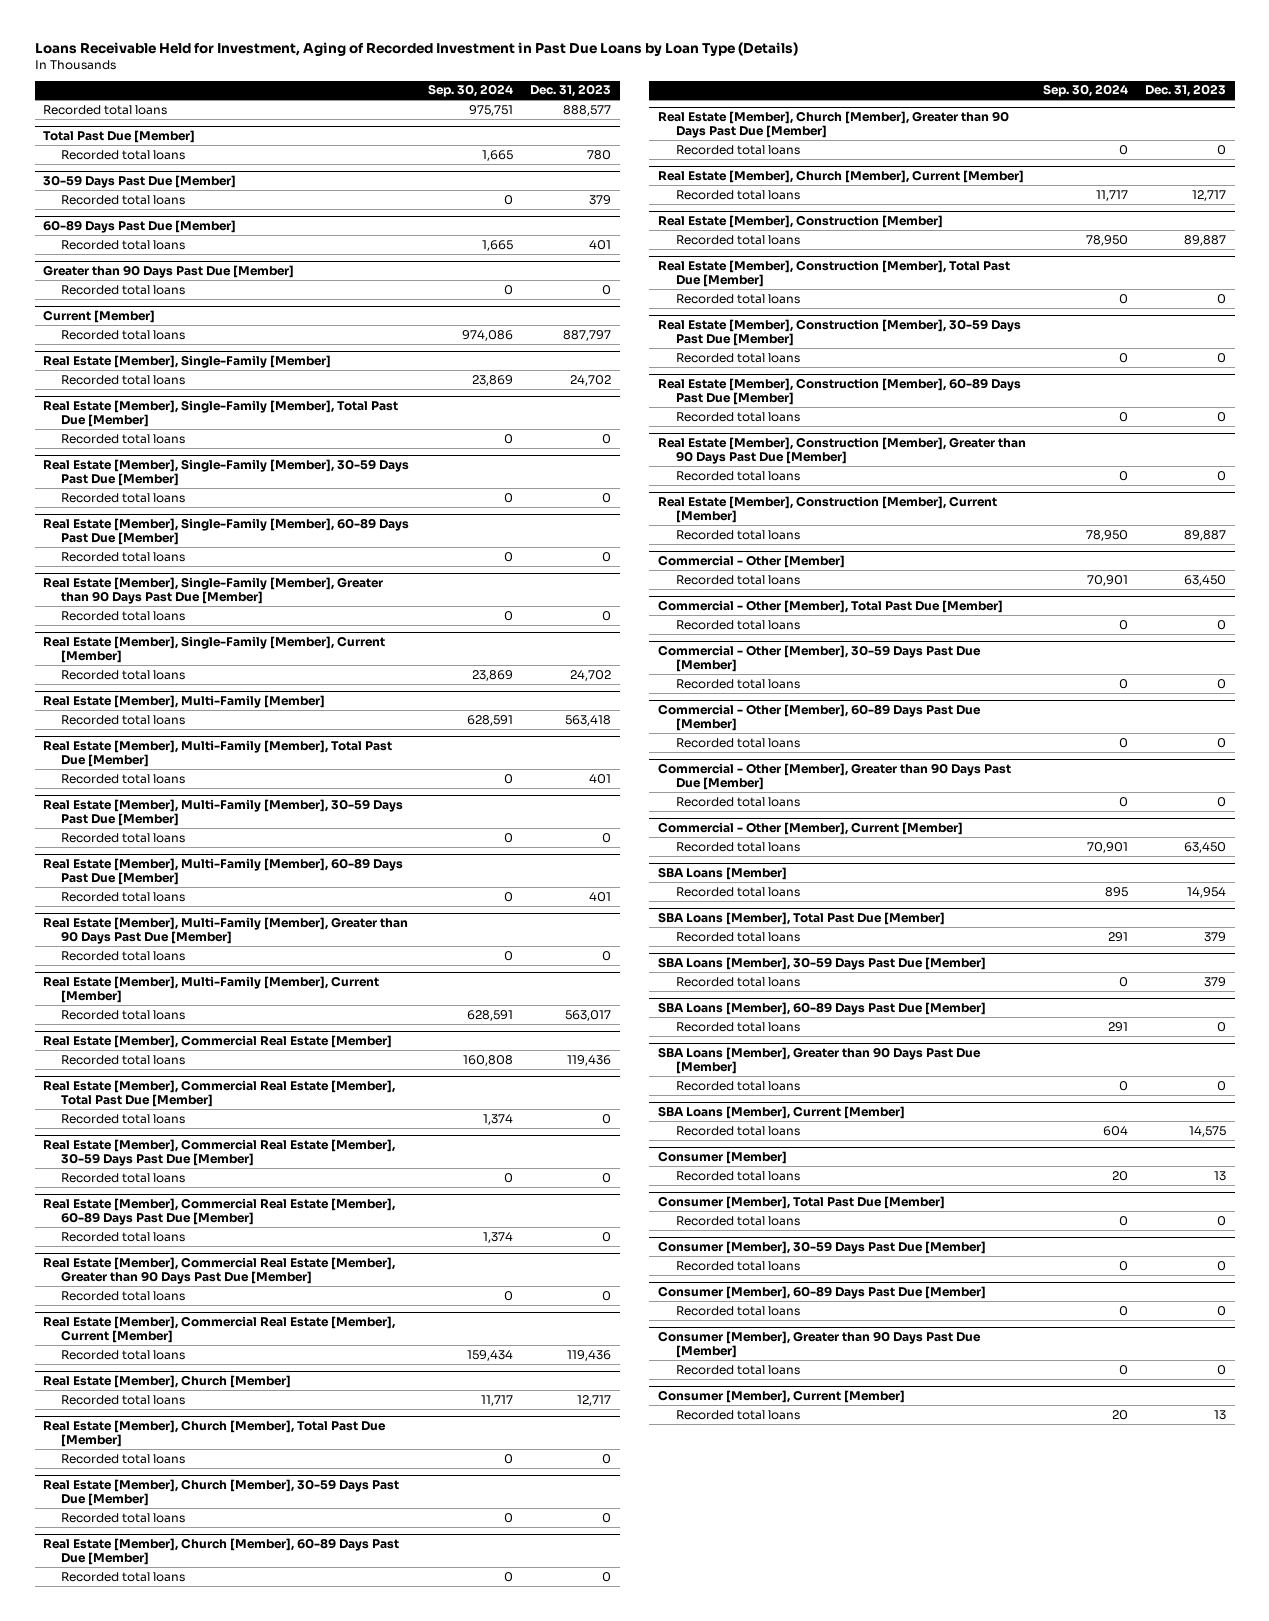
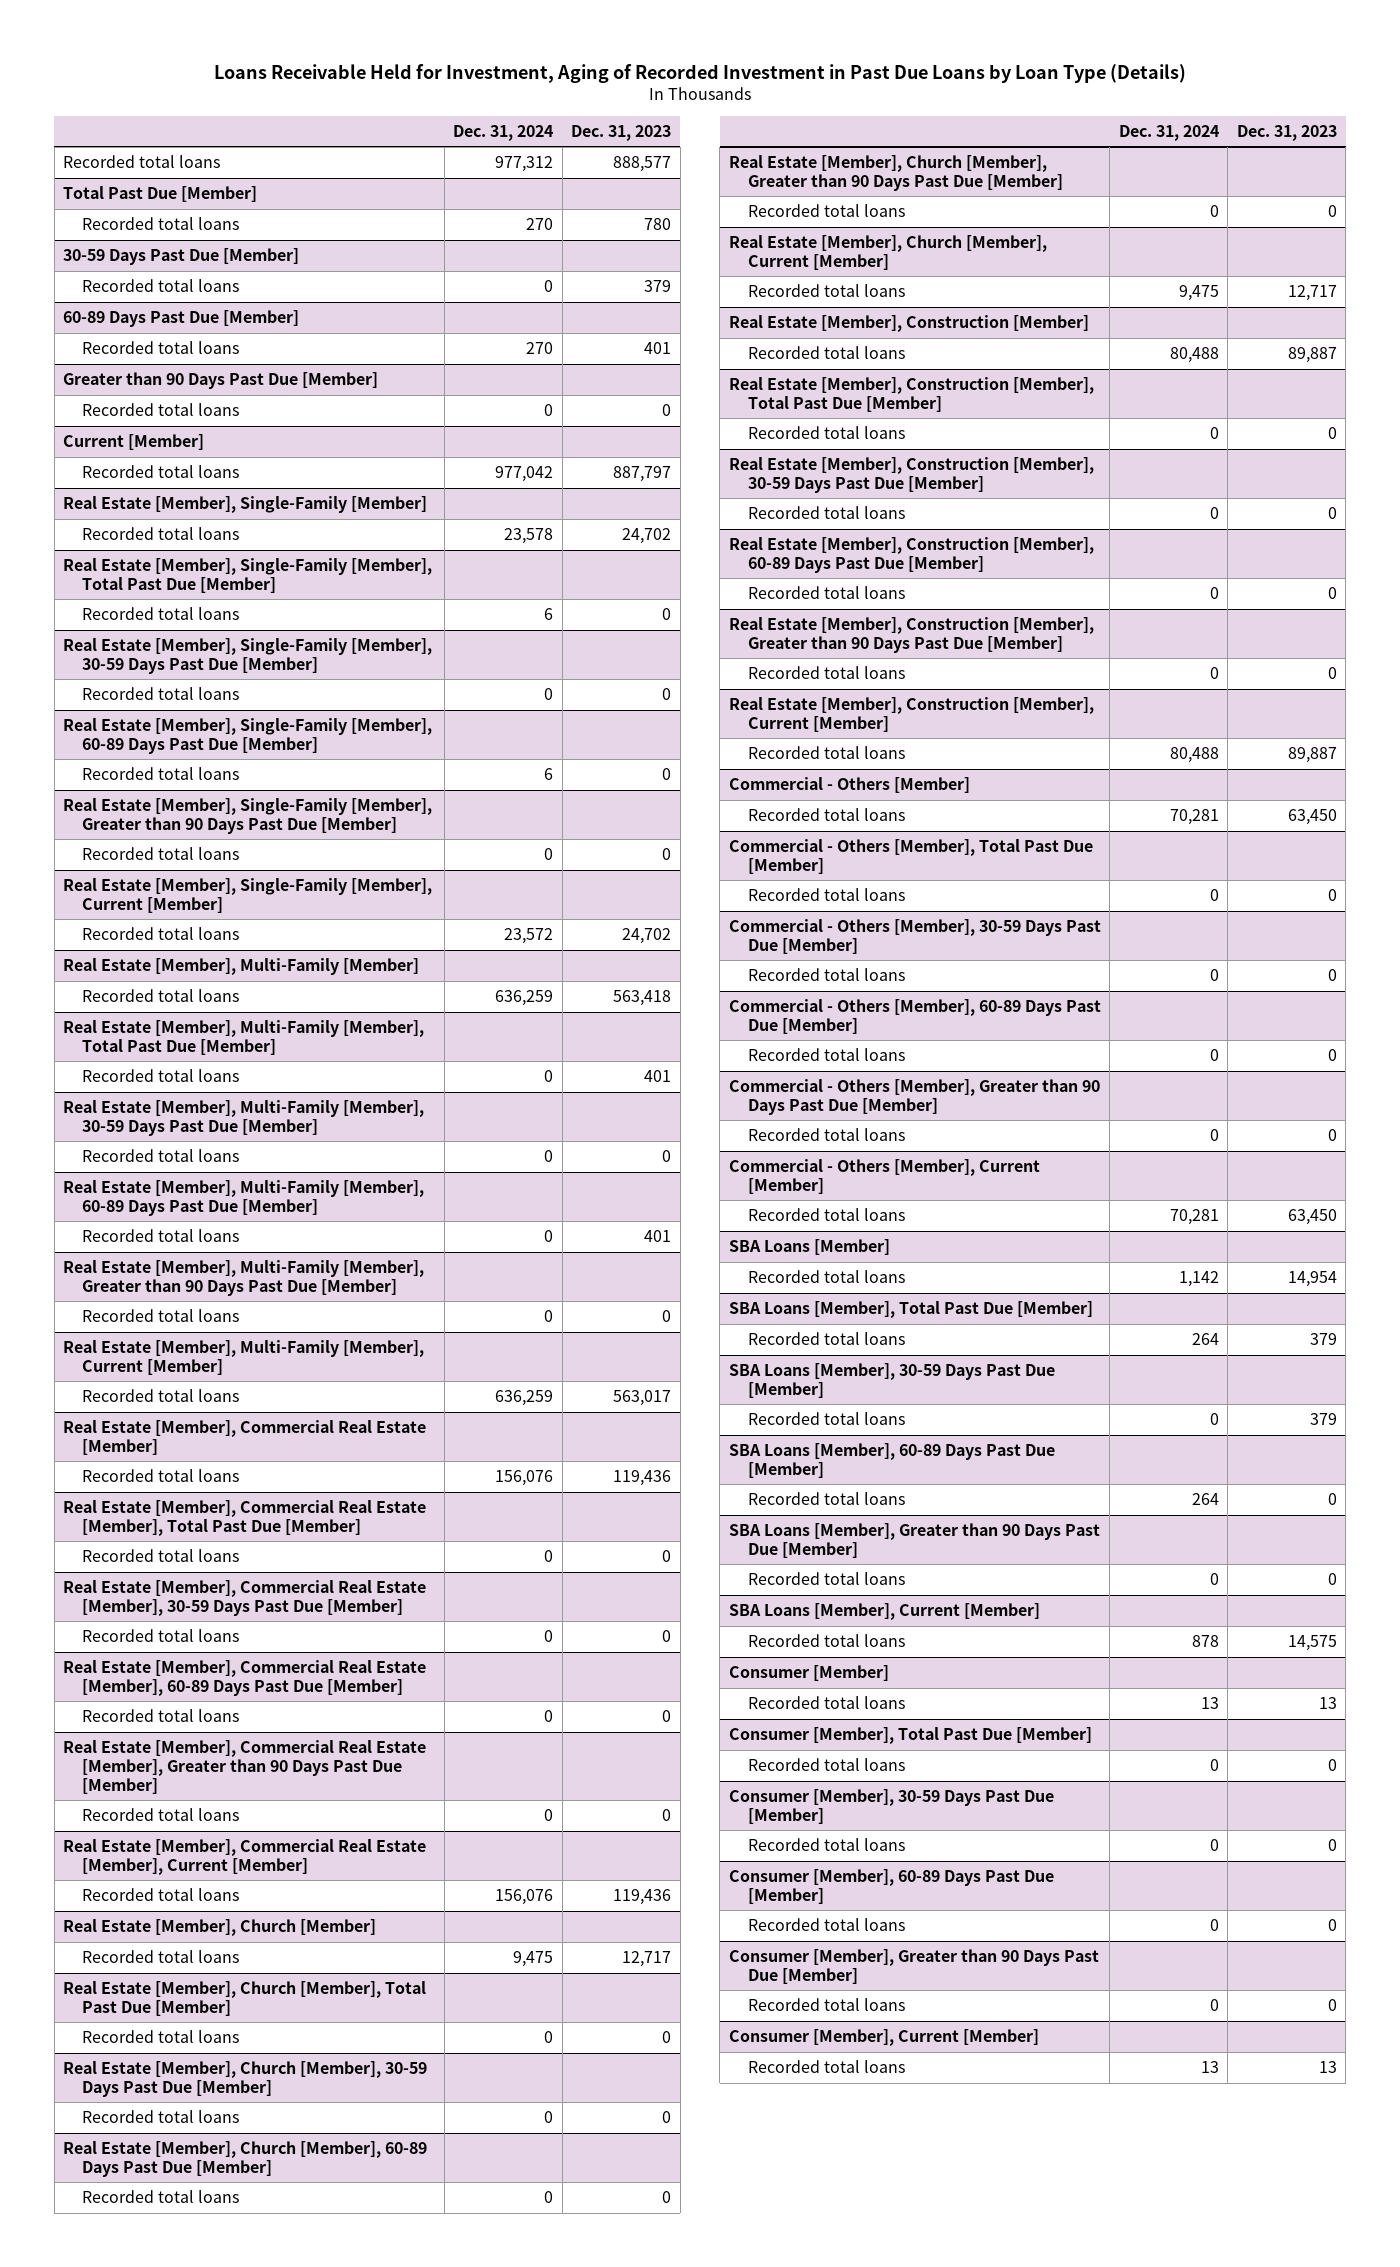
[428,84,514,98] Sep. 30, 2024 -> none
none -> [453,125,554,142] Dec. 31, 2024
[658,554,846,568] Commercial - Other [Member] -> [728,777,970,794] Commercial - Others [Member]
[658,599,1004,613] Commercial - Other [Member], Total Past Due [Member] -> [728,839,1093,874] Commercial - Others [Member], Total Past Due [Member]
[658,644,982,672] Commercial - Other [Member], 30-59 Days Past Due [Member] -> [728,919,1101,954] Commercial - Others [Member], 30-59 Days Past Due [Member]
[658,703,982,731] Commercial - Other [Member], 60-89 Days Past Due [Member] -> [728,999,1101,1034] Commercial - Others [Member], 60-89 Days Past Due [Member]
[658,762,1012,790] Commercial - Other [Member], Greater than 90 Days Past Due [Member] -> [728,1079,1100,1115] Commercial - Others [Member], Greater than 90 Days Past Due [Member]
[658,821,964,835] Commercial - Other [Member], Current [Member] -> [728,1159,1040,1194] Commercial - Others [Member], Current [Member]

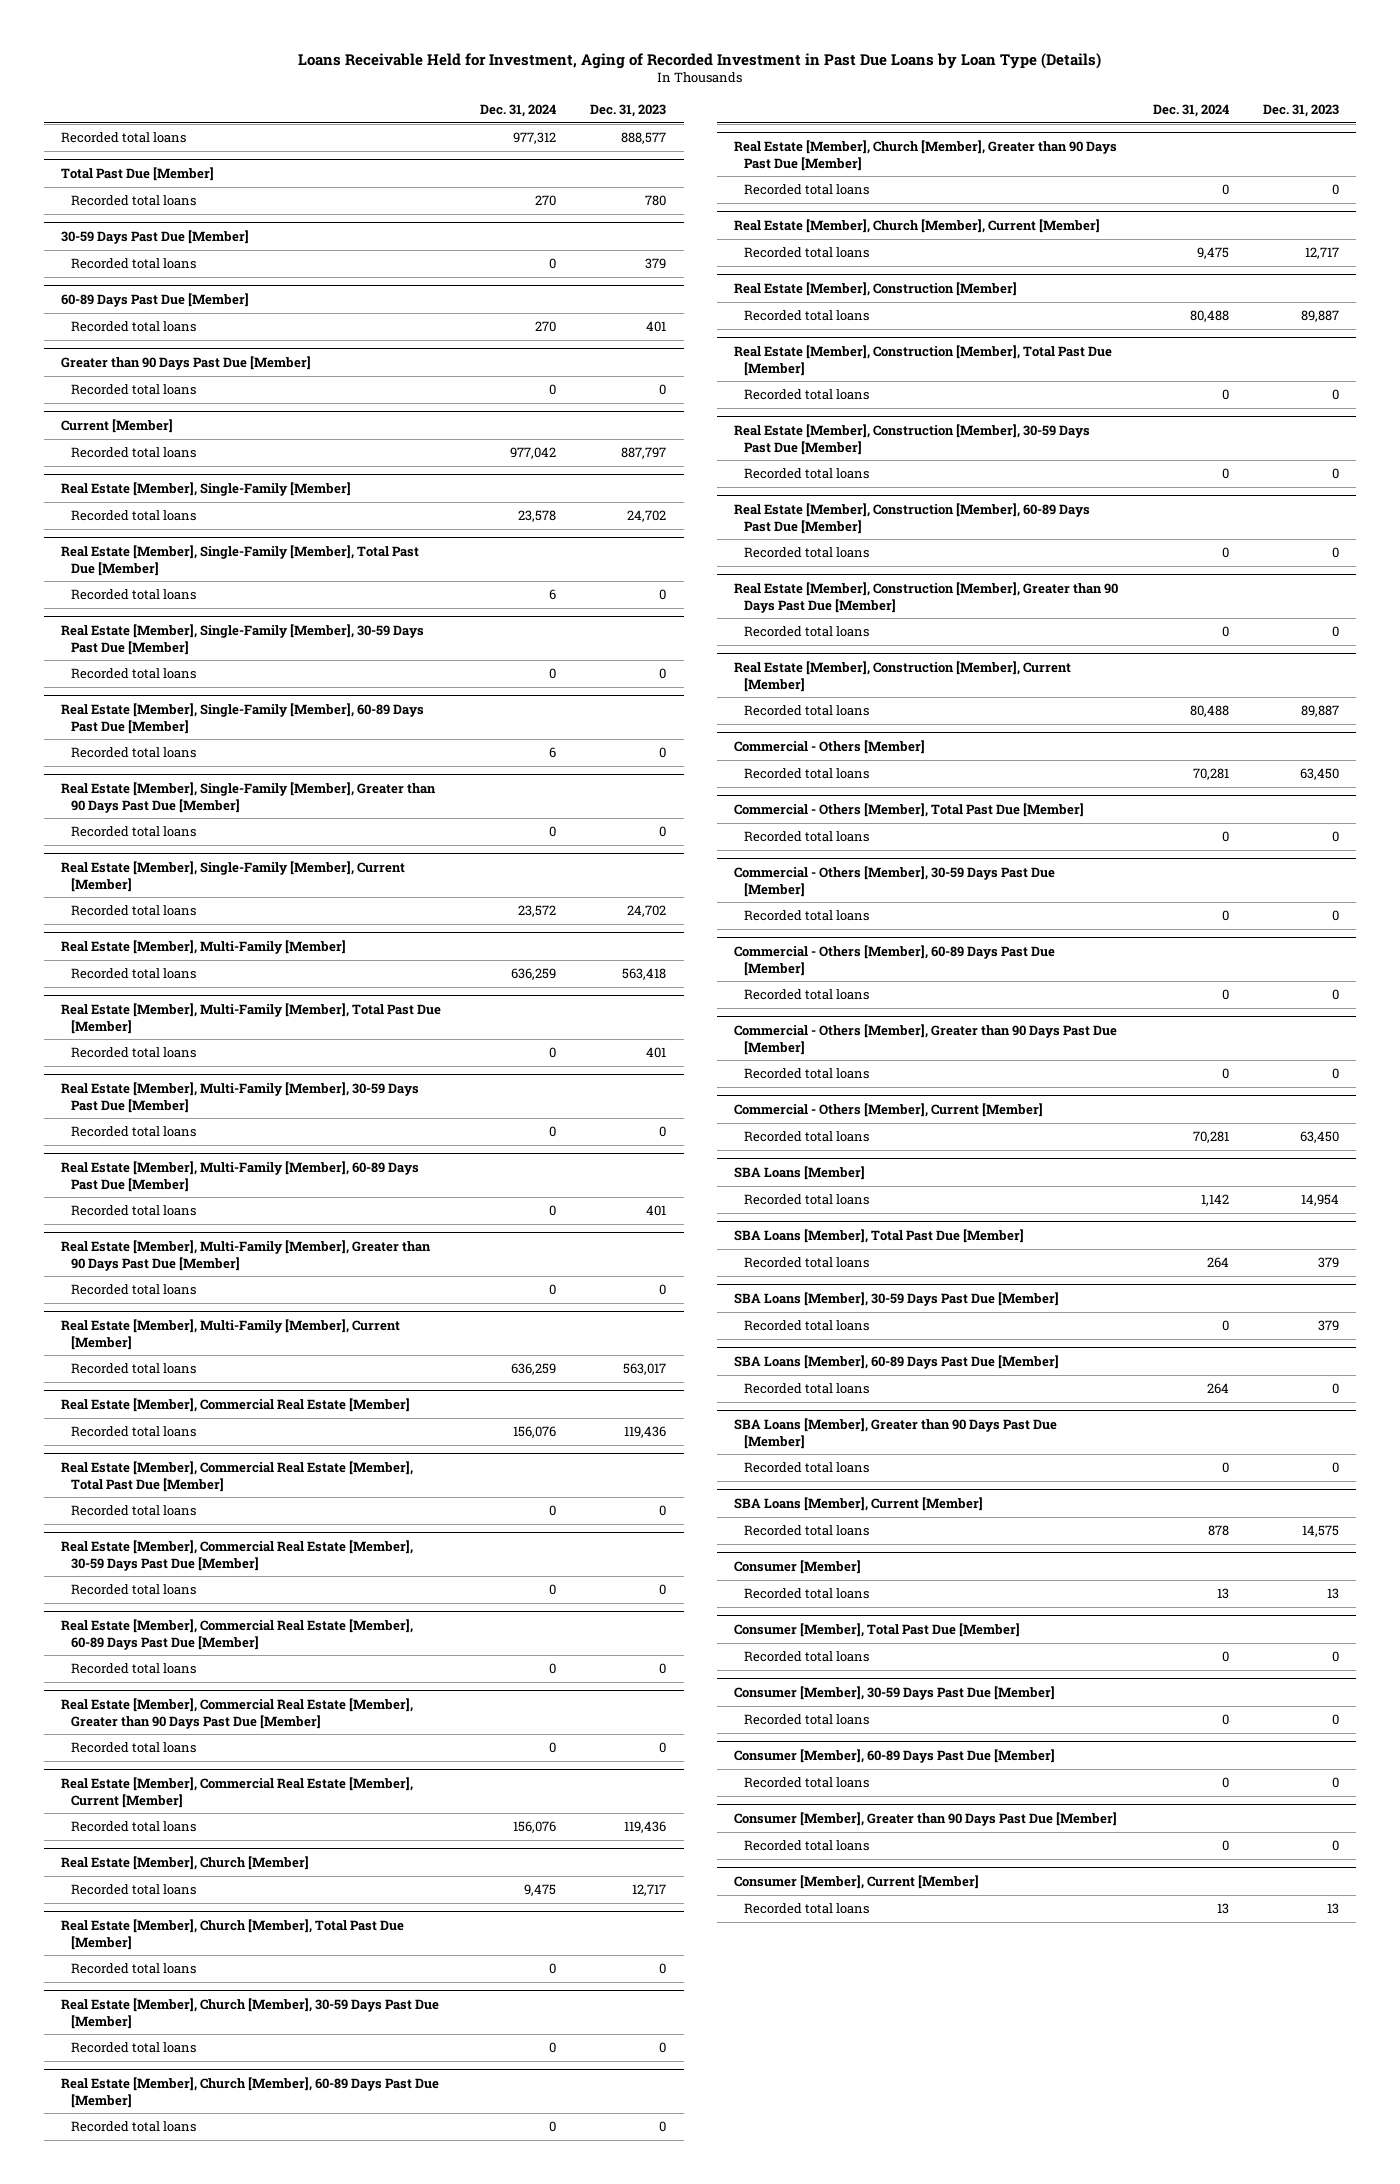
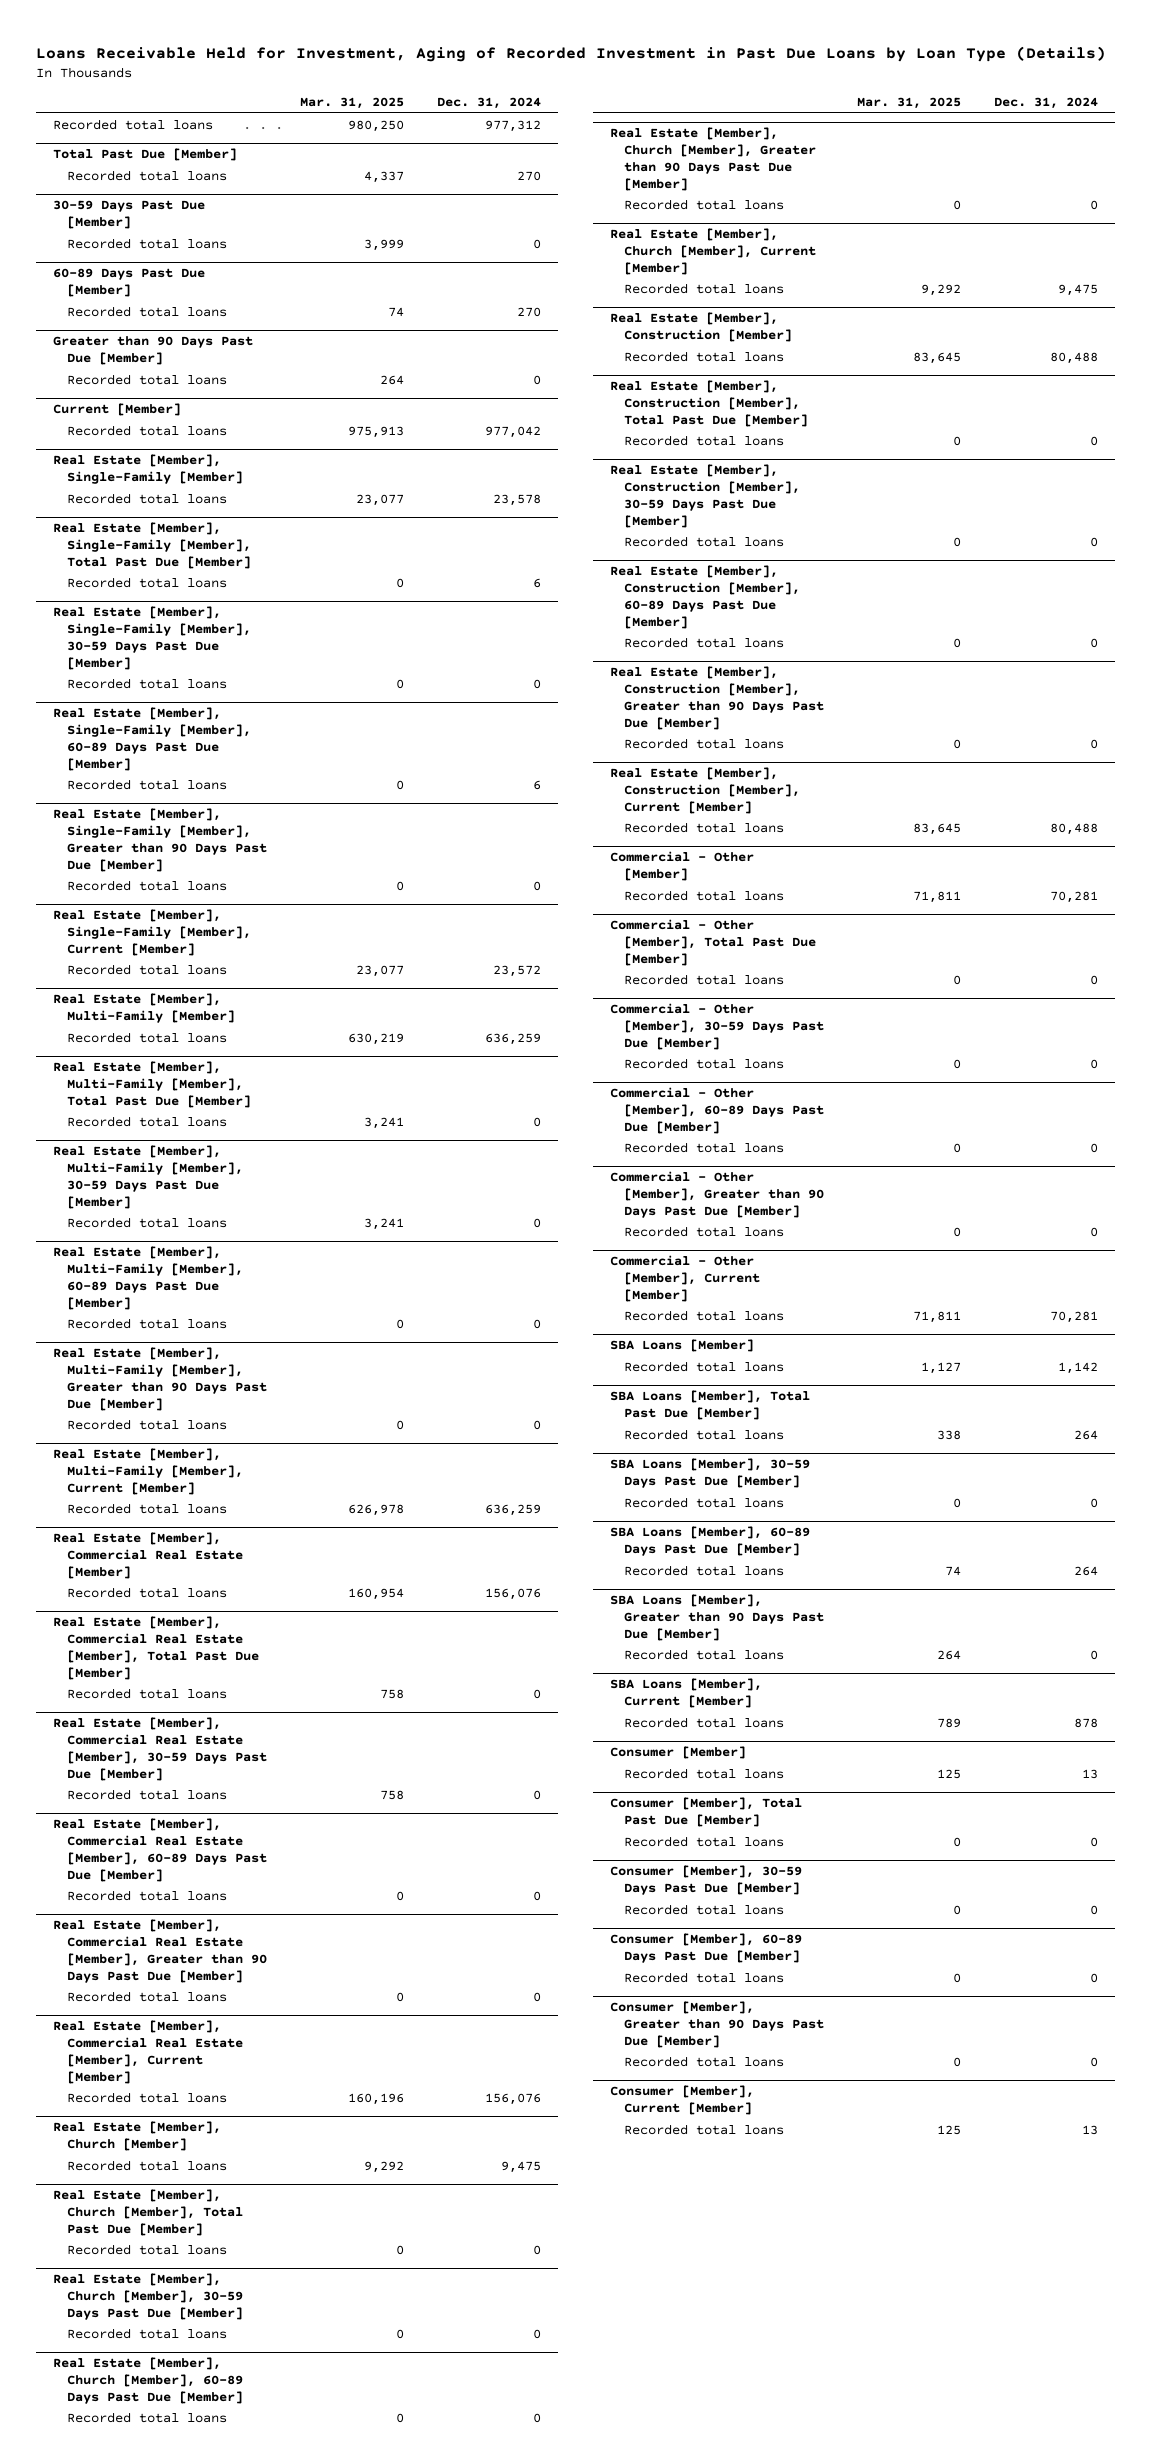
[590,104,667,118] Dec. 31, 2023 -> none
none -> [299,97,404,110] Mar. 31, 2025
[734,739,926,754] Commercial - Others [Member] -> [609,851,754,882] Commercial - Other [Member]
[734,802,1085,817] Commercial - Others [Member], Total Past Due [Member] -> [609,919,816,966] Commercial - Other [Member], Total Past Due [Member]
[734,865,1056,897] Commercial - Others [Member], 30-59 Days Past Due [Member] -> [609,1003,824,1050] Commercial - Other [Member], 30-59 Days Past Due [Member]
[734,944,1056,976] Commercial - Others [Member], 60-89 Days Past Due [Member] -> [609,1087,824,1134] Commercial - Other [Member], 60-89 Days Past Due [Member]
[734,1023,1118,1055] Commercial - Others [Member], Greater than 90 Days Past Due [Member] -> [609,1171,824,1218] Commercial - Other [Member], Greater than 90 Days Past Due [Member]
[734,1102,1044,1117] Commercial - Others [Member], Current [Member] -> [609,1255,760,1302] Commercial - Other [Member], Current [Member]

